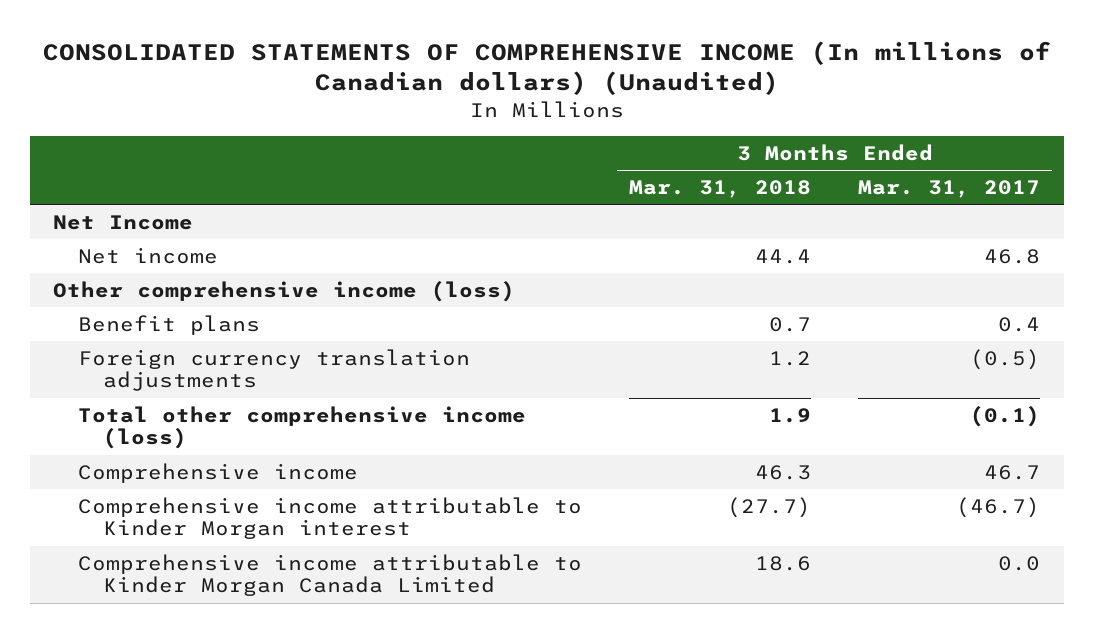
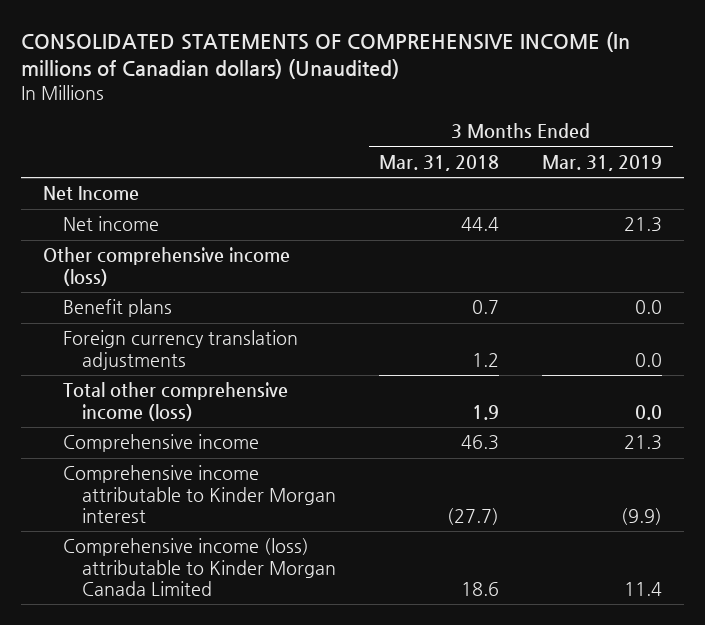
[858,179,1041,198] Mar. 31, 2017 -> none
none -> [542,154,663,171] Mar. 31, 2019
[78,553,583,597] Comprehensive income attributable to Kinder Morgan Canada Limited -> [62,538,337,597] Comprehensive income (loss) attributable to Kinder Morgan Canada Limited

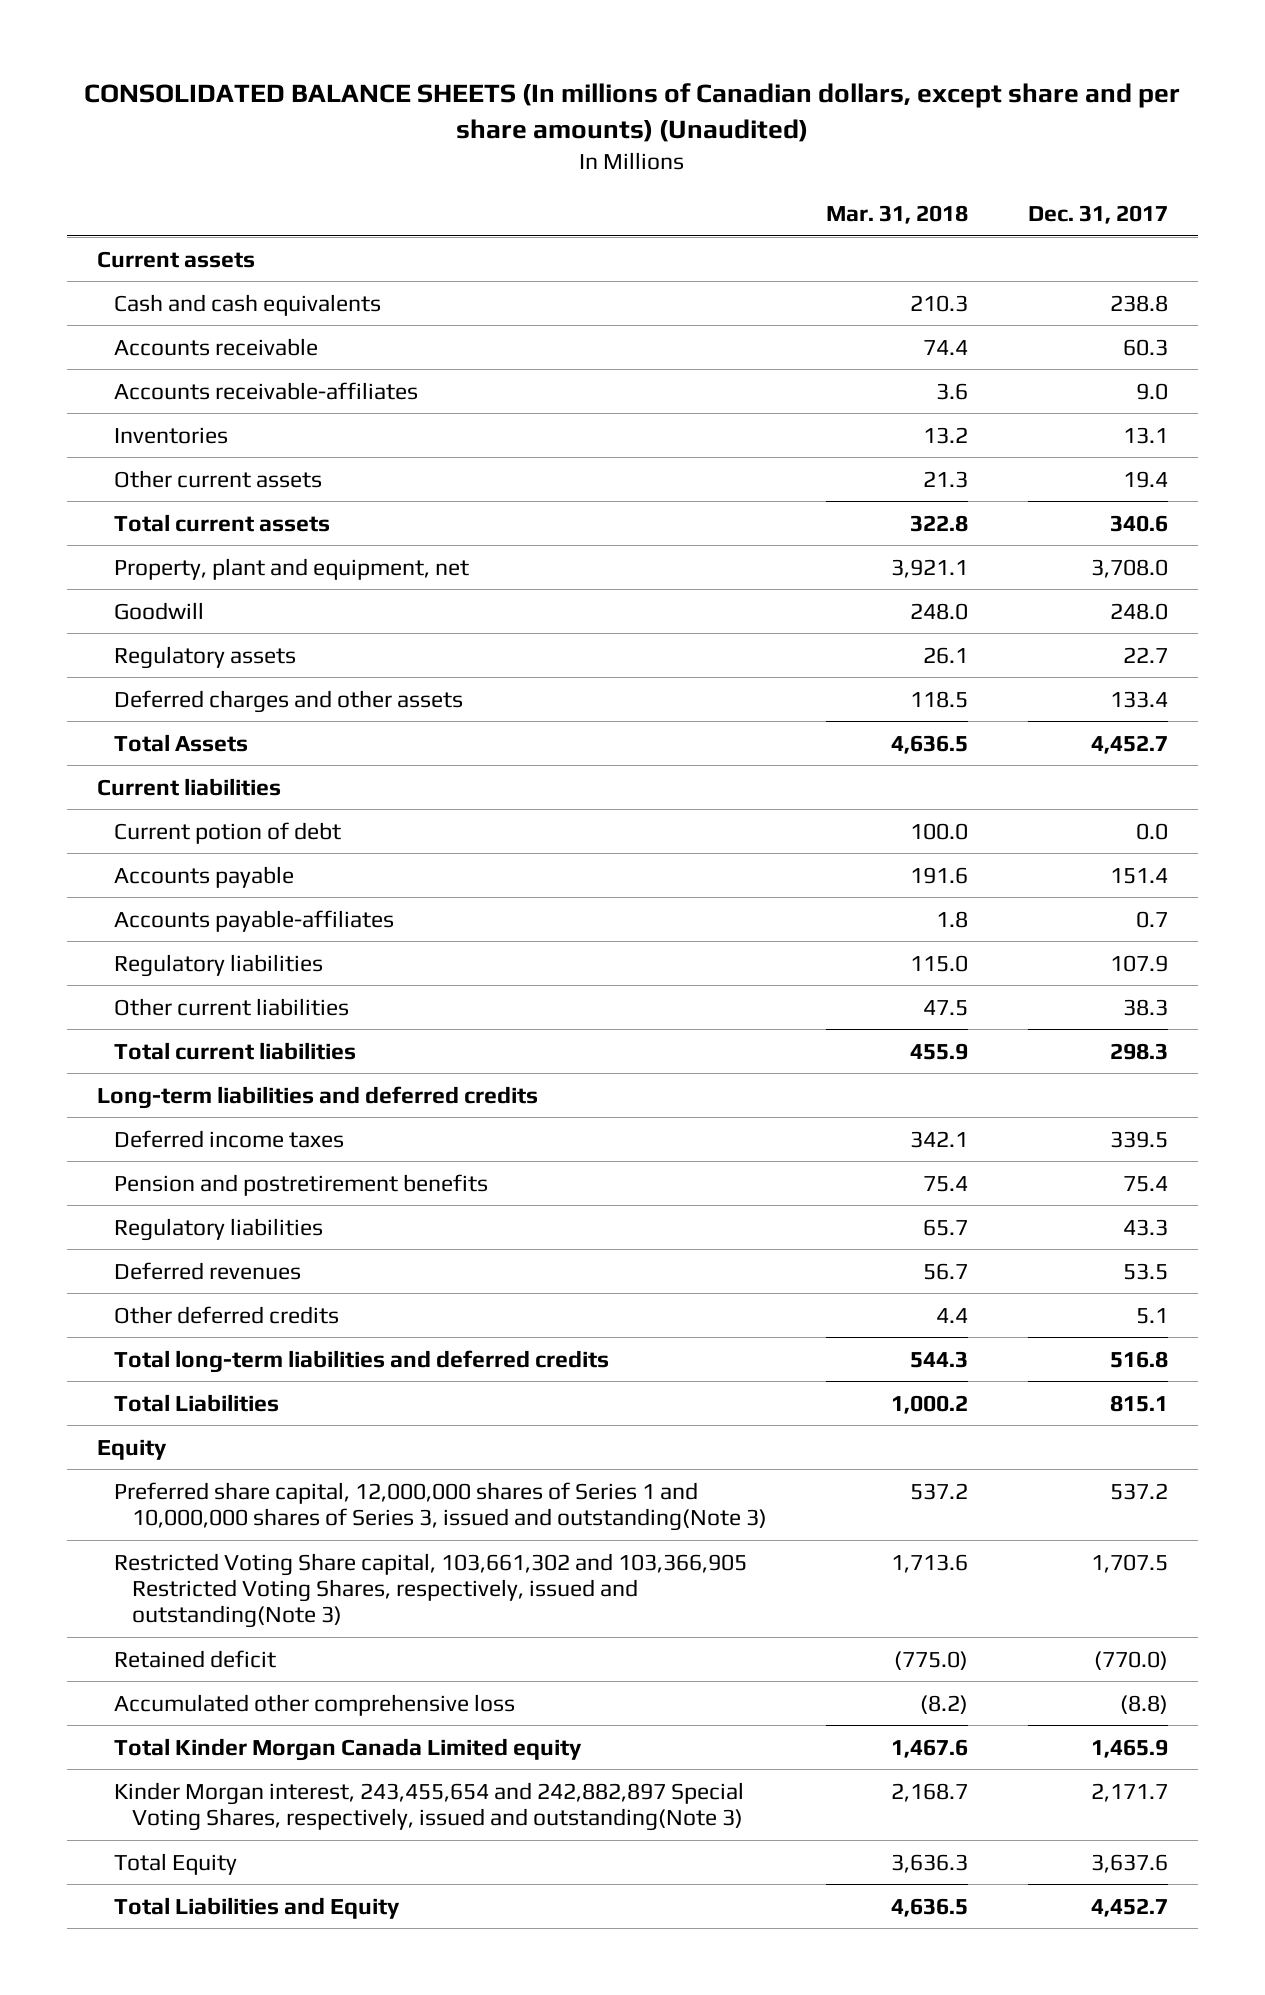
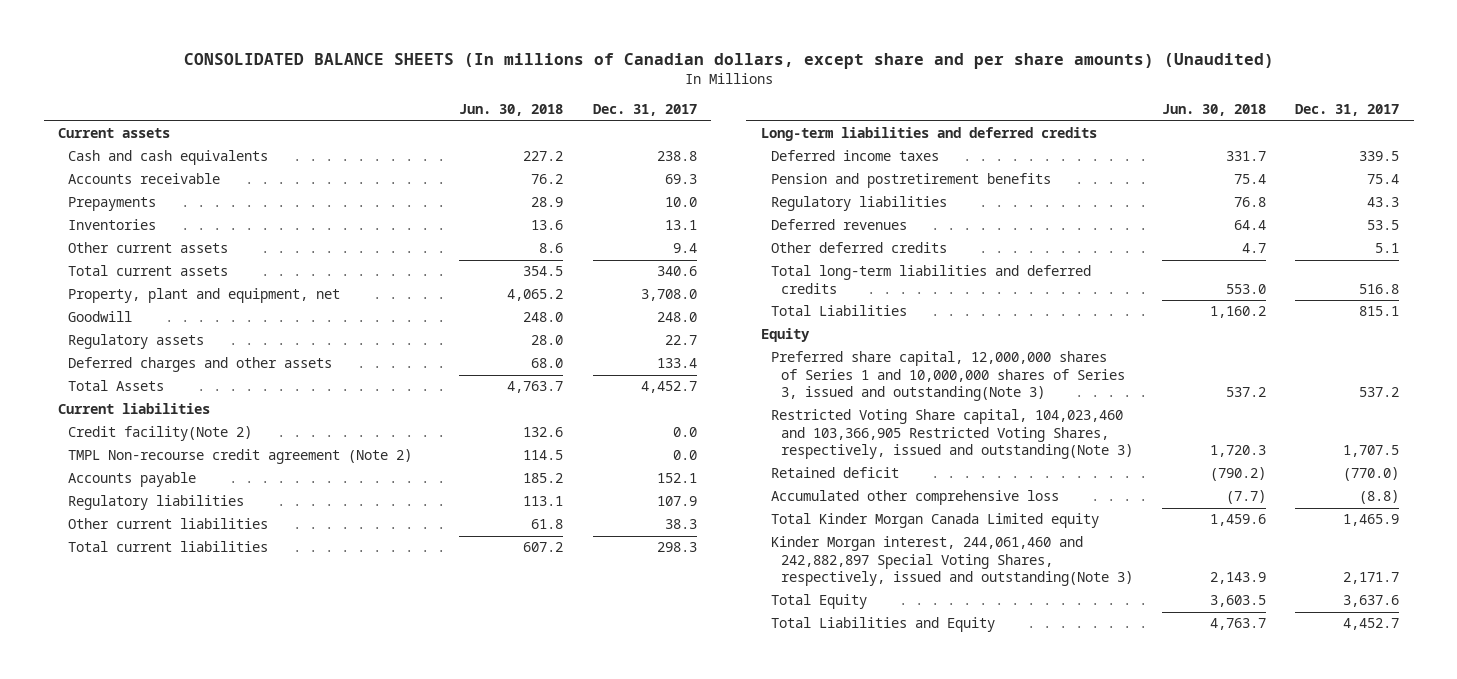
[826,205,969,225] Mar. 31, 2018 -> none
none -> [459,104,564,117] Jun. 30, 2018
[114,381,419,400] Accounts receivable-affiliates -> none
[1122,338,1168,356] 60.3 -> [664,174,697,185] 69.3
none -> [68,197,157,212] Prepayments
[1122,470,1168,488] 19.4 -> [672,243,697,254] 9.4
[114,909,395,932] Accounts payable-affiliates -> none
[114,821,342,844] Current potion of debt -> [68,426,253,442] Credit facility(Note 2)
none -> [68,449,413,465] TMPL Non-recourse credit agreement (Note 2)
[1109,867,1168,884] 151.4 -> [656,473,697,484] 152.1
[114,1552,748,1629] Restricted Voting Share capital, 103,661,302 and 103,366,905 Restricted Voting Shares, respectively, issued and outstanding(Note 3) -> [770,409,1133,460] Restricted Voting Share capital, 104,023,460 and 103,366,905 Restricted Voting Shares, respectively, issued and outstanding(Note 3)
[114,1781,745,1831] Kinder Morgan interest, 243,455,654 and 242,882,897 Special Voting Shares, respectively, issued and outstanding(Note 3) -> [770,536,1133,587] Kinder Morgan interest, 244,061,460 and 242,882,897 Special Voting Shares, respectively, issued and outstanding(Note 3)

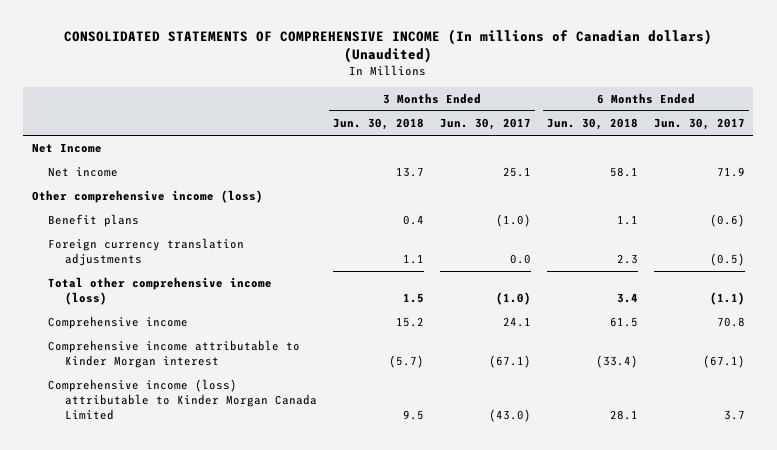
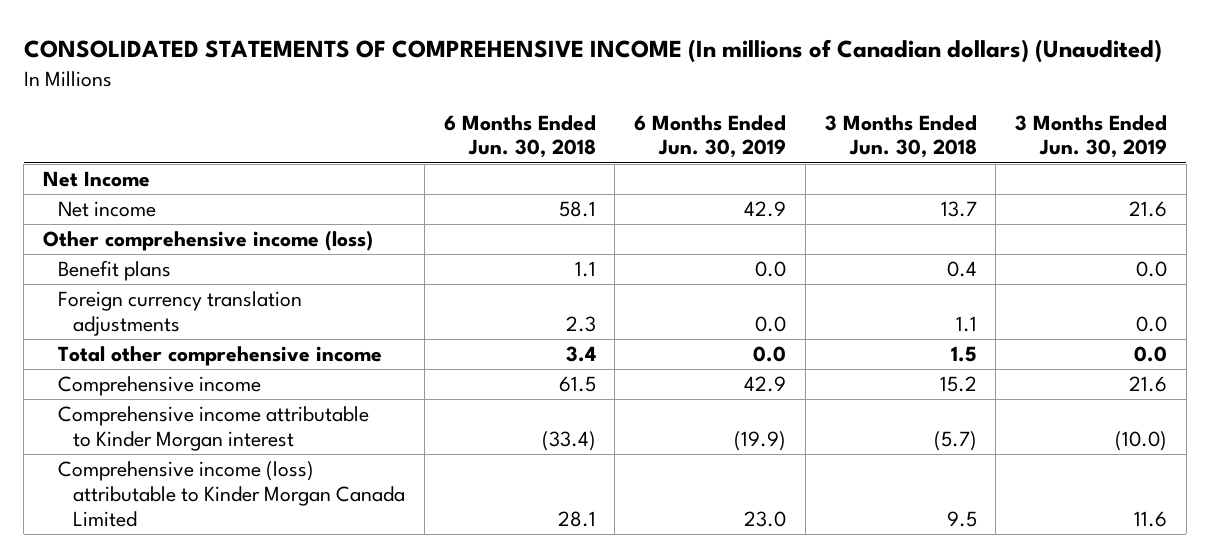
[440,118,532,131] Jun. 30, 2017 -> none
[654,118,746,131] Jun. 30, 2017 -> none
none -> [634,114,787,159] 6 Months Ended Jun. 30, 2019
none -> [1015,114,1168,159] 3 Months Ended Jun. 30, 2019
[48,277,273,306] Total other comprehensive income (loss) -> [58,346,383,367] Total other comprehensive income

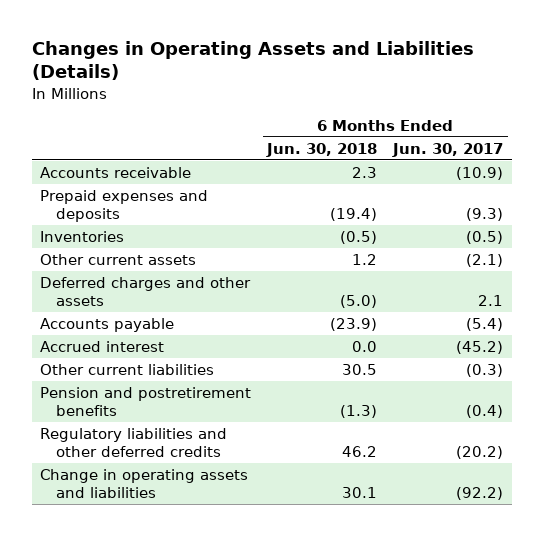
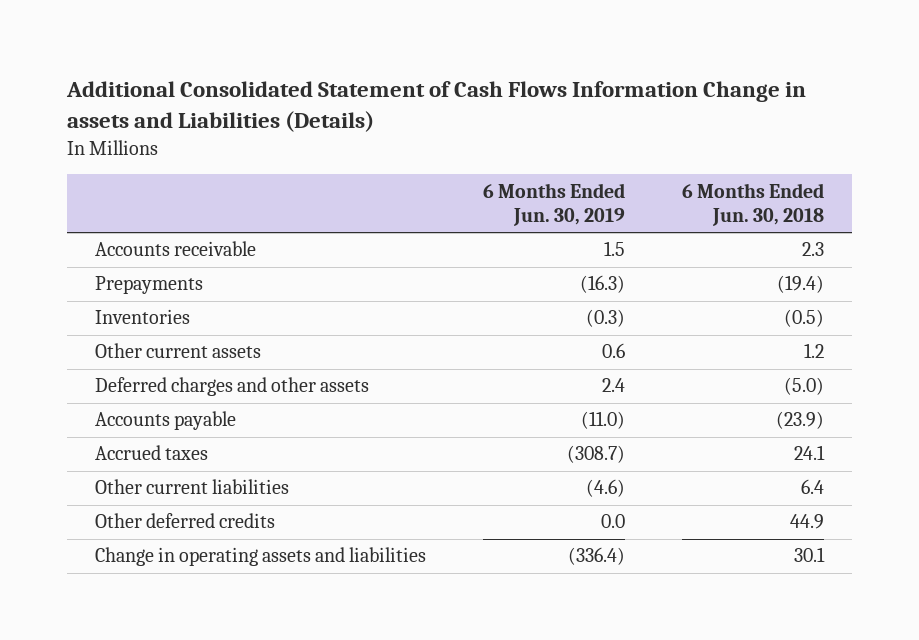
[31,41,474,81] Changes in Operating Assets and Liabilities (Details) -> [65,81,806,133] Additional Consolidated Statement of Cash Flows Information Change in assets and Liabilities (Details)
[392,142,504,157] Jun. 30, 2017 -> none
none -> [483,182,626,227] 6 Months Ended Jun. 30, 2019
[39,189,208,223] Prepaid expenses and deposits -> [95,276,204,295] Prepayments
[39,340,164,352] Accrued interest -> none
[39,386,251,417] Pension and postretirement benefits -> none
none -> [95,445,209,461] Accrued taxes
[342,363,378,375] 30.5 -> [800,479,824,495] 6.4
[39,427,227,458] Regulatory liabilities and other deferred credits -> [95,513,276,529] Other deferred credits
[342,446,378,458] 46.2 -> [789,514,824,530] 44.9

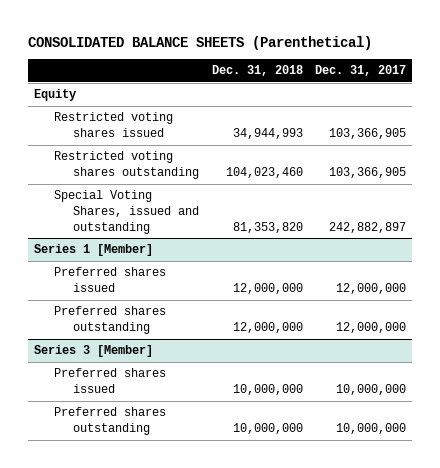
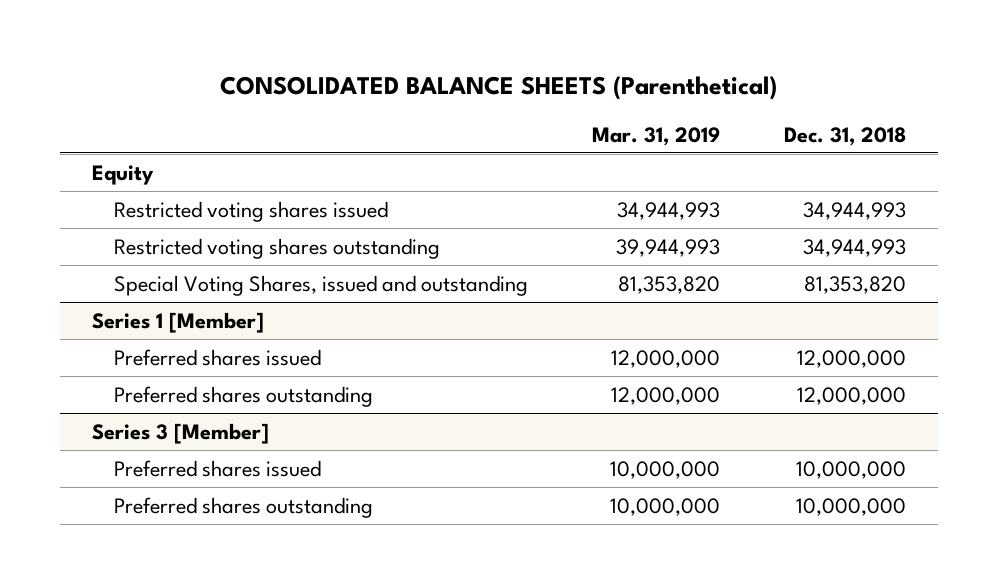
[315,65,407,77] Dec. 31, 2017 -> none
none -> [591,126,720,146] Mar. 31, 2019
[225,167,303,179] 104,023,460 -> [802,238,906,257] 34,944,993

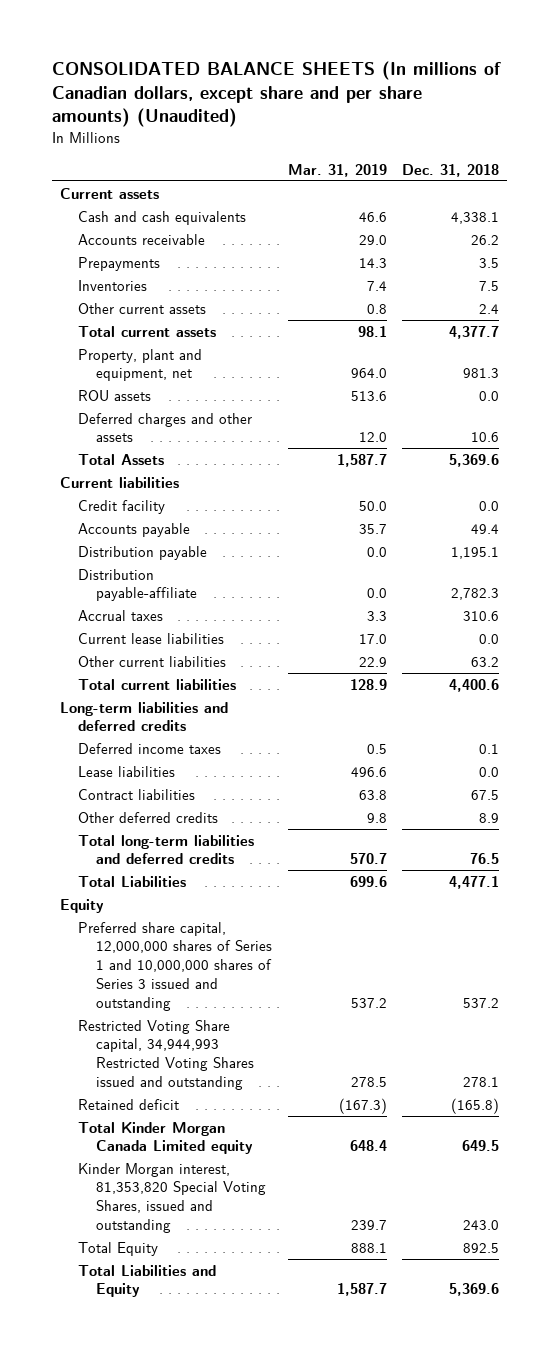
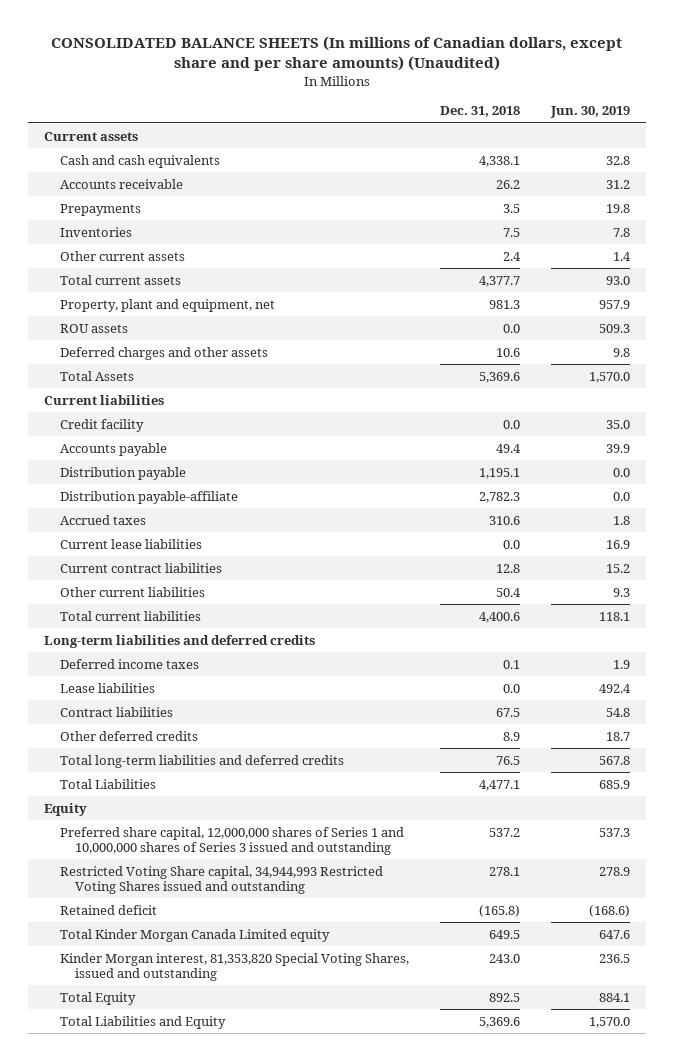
[287,163,387,177] Mar. 31, 2019 -> none
none -> [550,106,631,119] Jun. 30, 2019
[77,609,163,621] Accrual taxes -> [59,514,146,525] Accrued taxes
none -> [59,562,222,573] Current contract liabilities
[471,656,500,667] 63.2 -> [495,587,521,597] 50.4

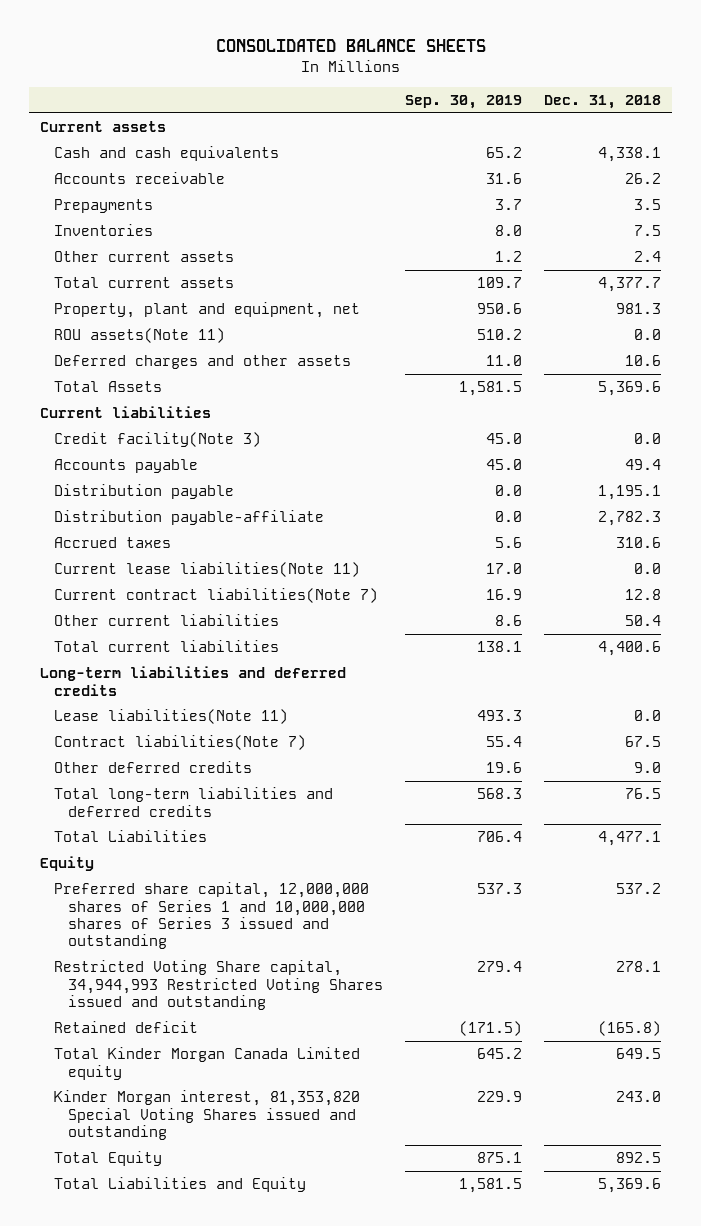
[51,36,623,72] CONSOLIDATED BALANCE SHEETS (In millions of Canadian dollars, except share and per share amounts) (Unaudited) -> [215,38,486,52] CONSOLIDATED BALANCE SHEETS
[550,106,631,119] Jun. 30, 2019 -> none
none -> [405,94,523,109] Sep. 30, 2019
[59,323,128,333] ROU assets -> [53,328,225,344] ROU assets(Note 11)
[59,418,144,432] Credit facility -> [53,432,261,448] Credit facility(Note 3)
[59,538,202,549] Current lease liabilities -> [53,562,360,578] Current lease liabilities(Note 11)
[59,562,222,573] Current contract liabilities -> [53,588,378,604] Current contract liabilities(Note 7)
[59,658,199,669] Deferred income taxes -> none
[59,682,155,693] Lease liabilities -> [53,709,288,725] Lease liabilities(Note 11)
[59,706,173,717] Contract liabilities -> [53,735,306,751] Contract liabilities(Note 7)
[502,731,520,741] 8.9 -> [634,762,662,774] 9.0
[59,952,409,981] Kinder Morgan interest, 81,353,820 Special Voting Shares, issued and outstanding -> [53,1090,360,1140] Kinder Morgan interest, 81,353,820 Special Voting Shares issued and outstanding

